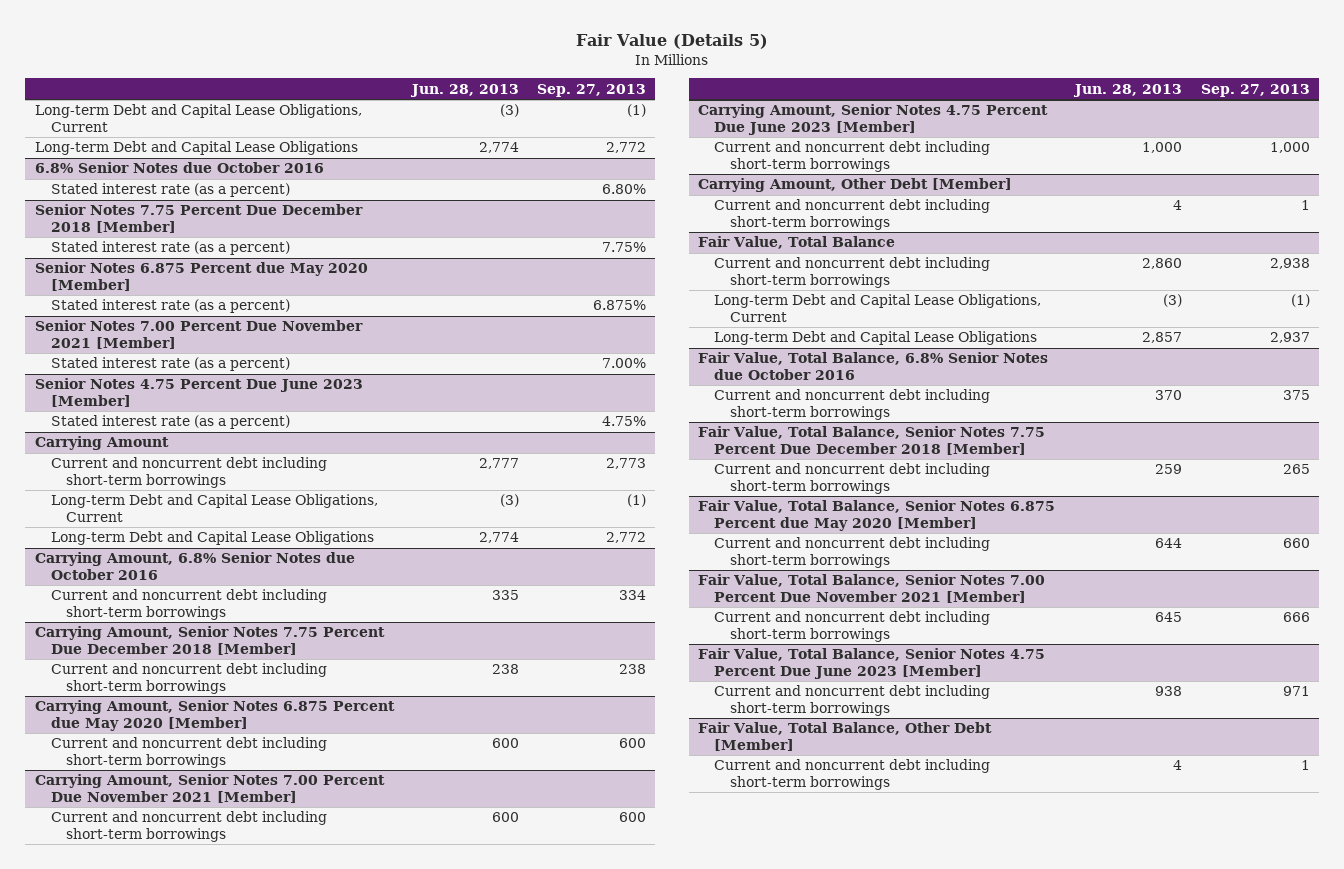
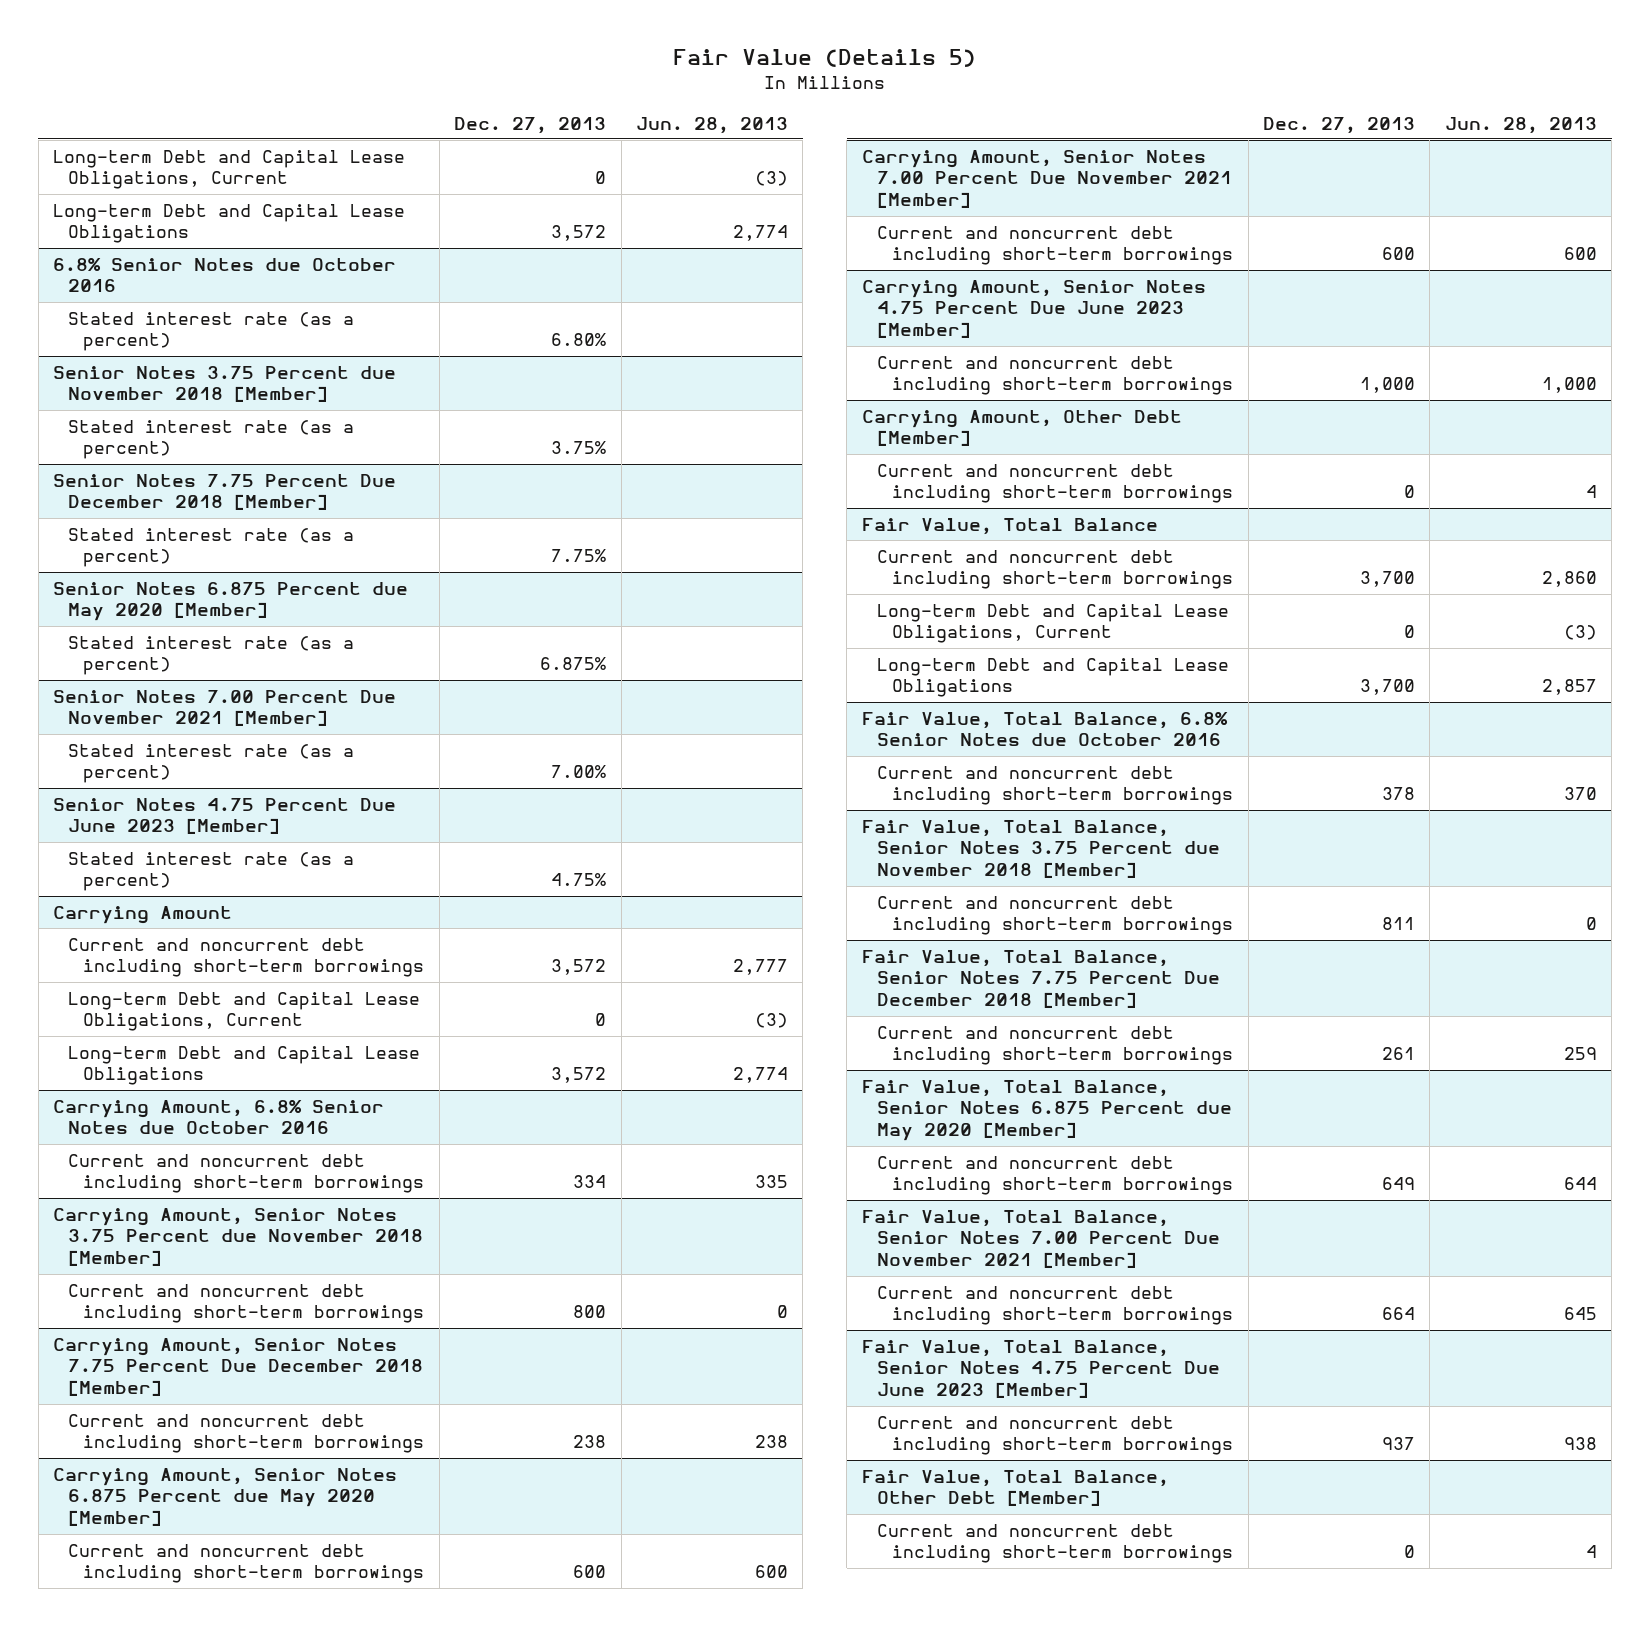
[537,83,647,97] Sep. 27, 2013 -> none
none -> [454,116,607,134] Dec. 27, 2013
none -> [52,365,396,403] Senior Notes 3.75 Percent due November 2018 [Member]
none -> [68,419,355,460] Stated interest rate (as a percent)
none -> [52,1207,424,1267] Carrying Amount, Senior Notes 3.75 Percent due November 2018 [Member]
none -> [68,1283,425,1324] Current and noncurrent debt including short-term borrowings
none -> [861,819,1221,879] Fair Value, Total Balance, Senior Notes 3.75 Percent due November 2018 [Member]
none -> [877,895,1234,936] Current and noncurrent debt including short-term borrowings

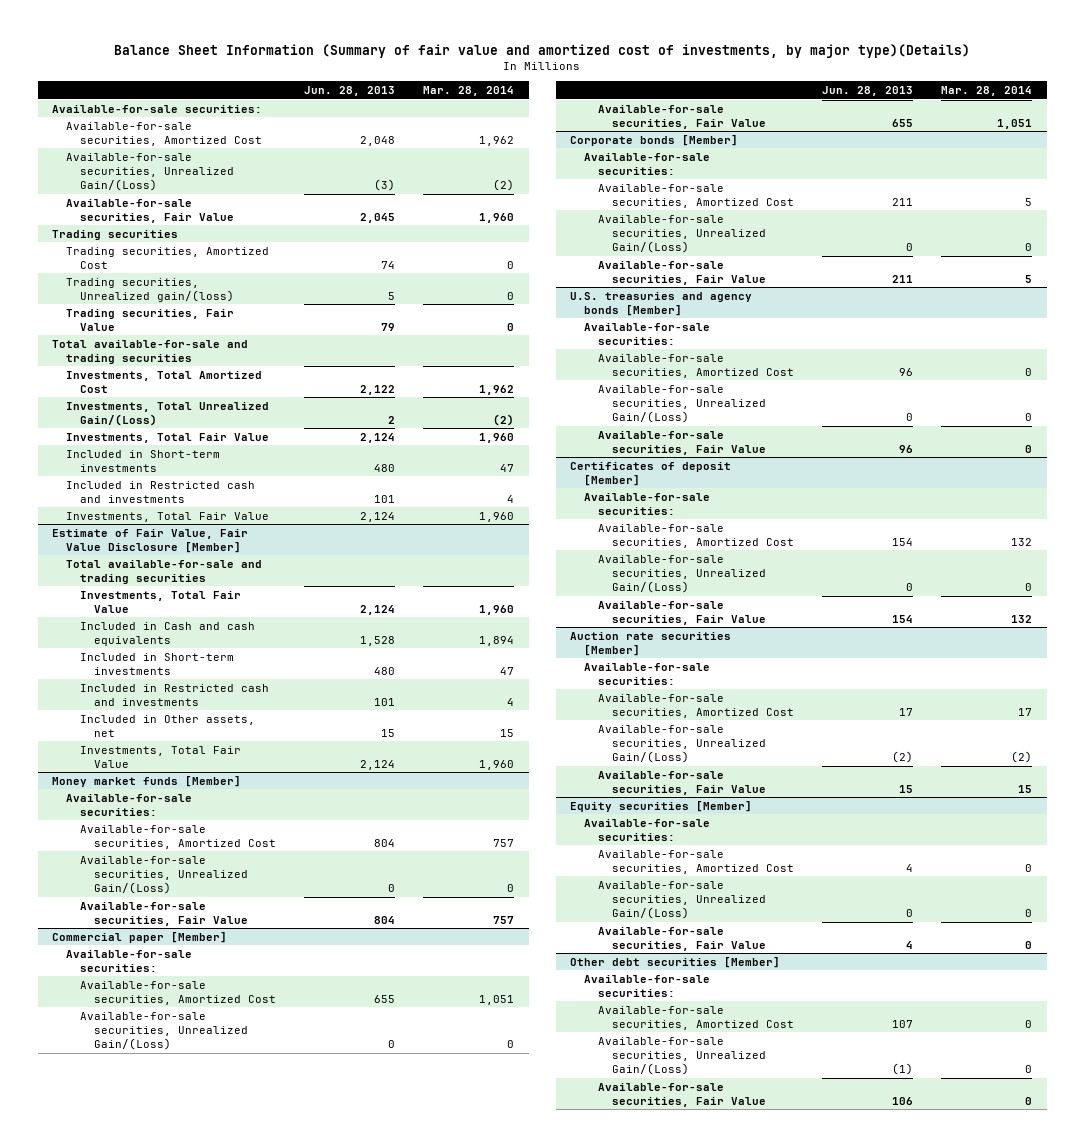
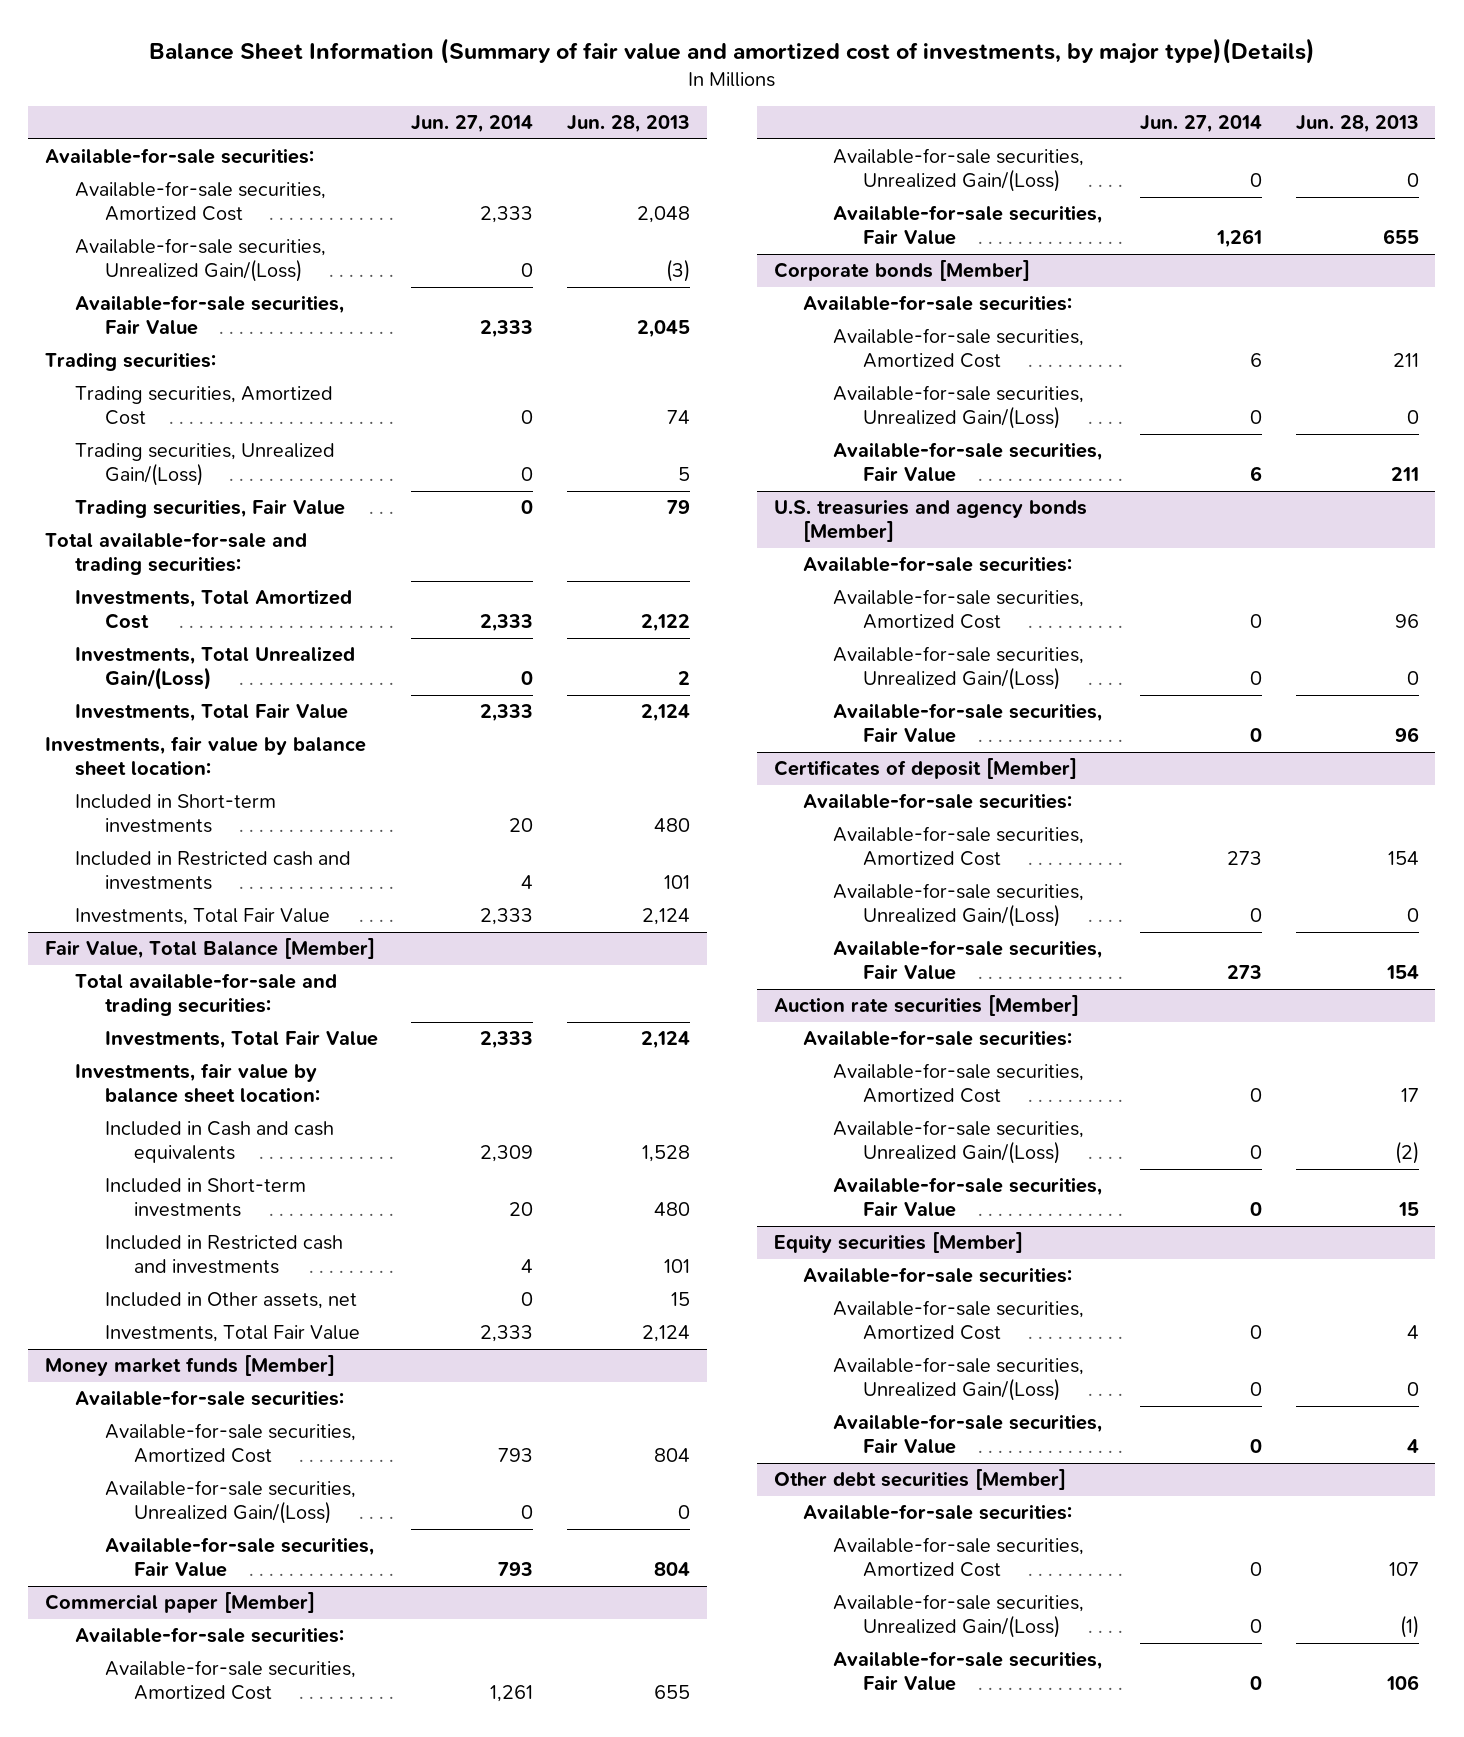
[423,85,515,96] Mar. 28, 2014 -> none
none -> [411,115,534,134] Jun. 27, 2014
[52,229,179,240] Trading securities -> [44,352,216,372] Trading securities:
[66,277,235,302] Trading securities, Unrealized gain/(loss) -> [74,443,335,487] Trading securities, Unrealized Gain/(Loss)
[52,339,249,364] Total available-for-sale and trading securities -> [44,532,307,576] Total available-for-sale and trading securities:
none -> [44,736,366,777] Investments, fair value by balance sheet location:
[52,528,249,553] Estimate of Fair Value, Fair Value Disclosure [Member] -> none
none -> [44,938,375,960] Fair Value, Total Balance [Member]
[66,559,263,584] Total available-for-sale and trading securities -> [74,973,337,1017] Total available-for-sale and trading securities:
none -> [74,1063,320,1104] Investments, fair value by balance sheet location:

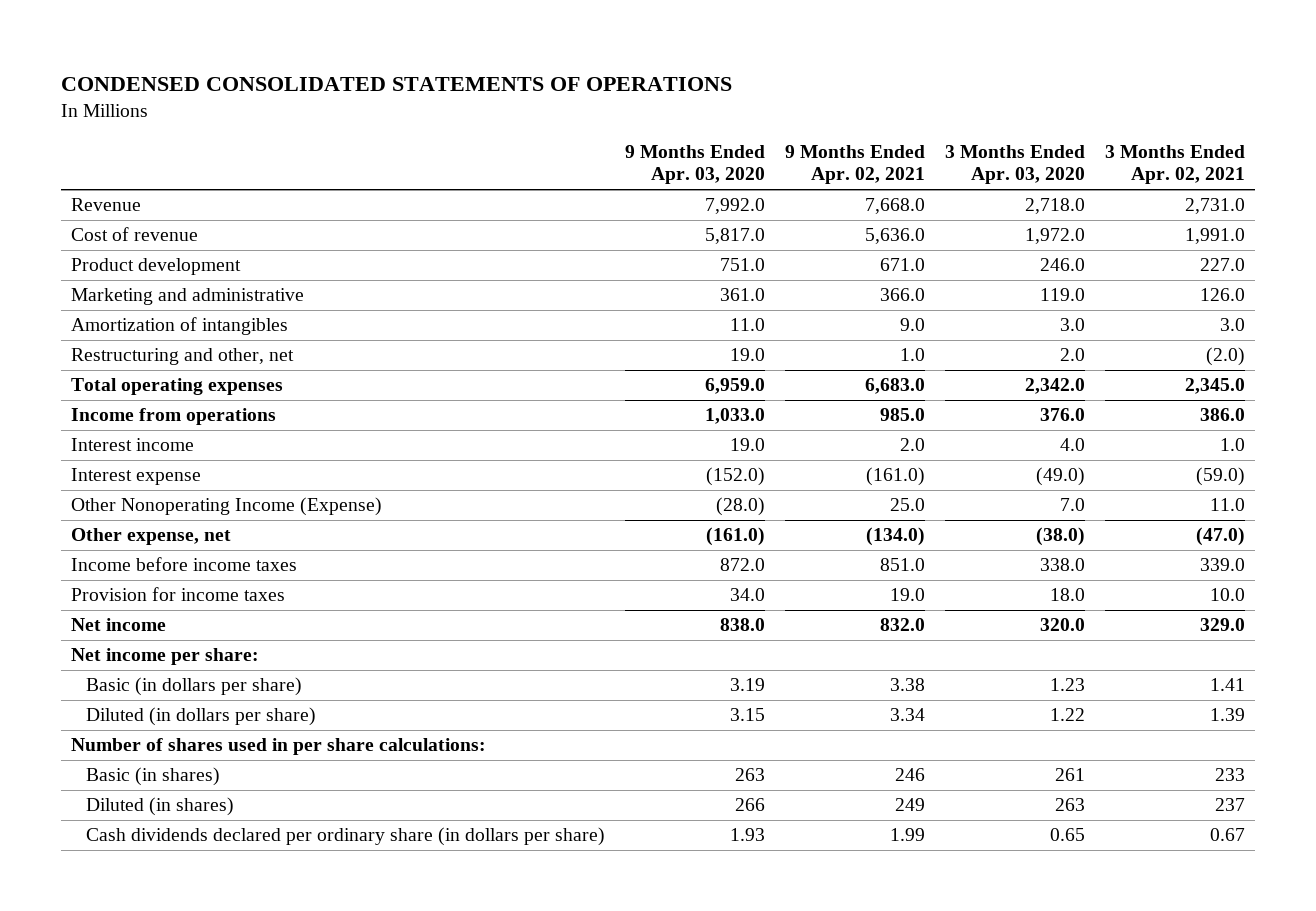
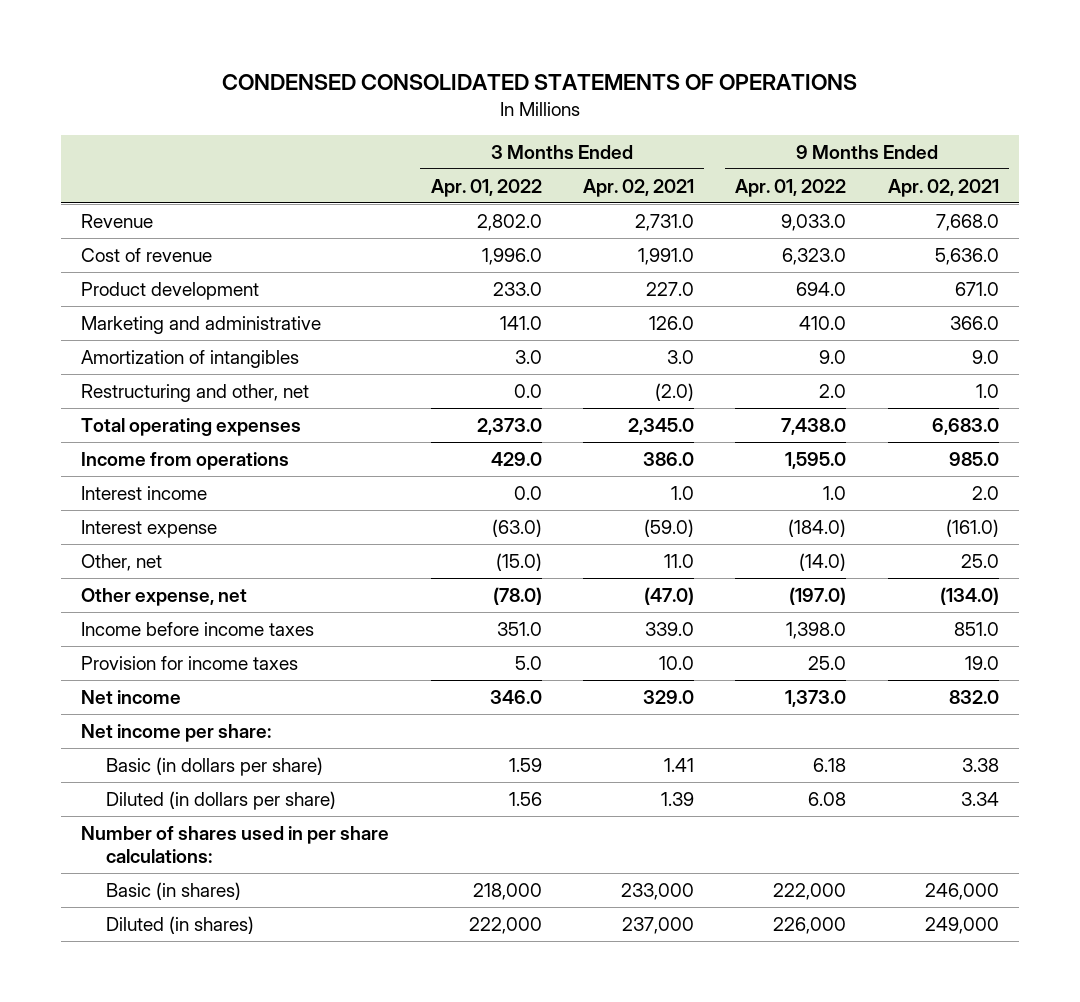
[624,144,765,185] 9 Months Ended Apr. 03, 2020 -> none
[944,144,1085,185] 3 Months Ended Apr. 03, 2020 -> none
none -> [430,178,542,197] Apr. 01, 2022
none -> [735,178,847,197] Apr. 01, 2022
[71,497,383,517] Other Nonoperating Income (Expense) -> [81,553,163,571] Other, net
[85,827,605,847] Cash dividends declared per ordinary share (in dollars per share) -> none
[894,768,925,782] 246 -> [924,882,999,900] 246,000
[1214,768,1245,782] 233 -> [621,882,695,900] 233,000
[894,798,925,812] 249 -> [924,916,999,934] 249,000
[1214,798,1245,812] 237 -> [622,916,695,934] 237,000

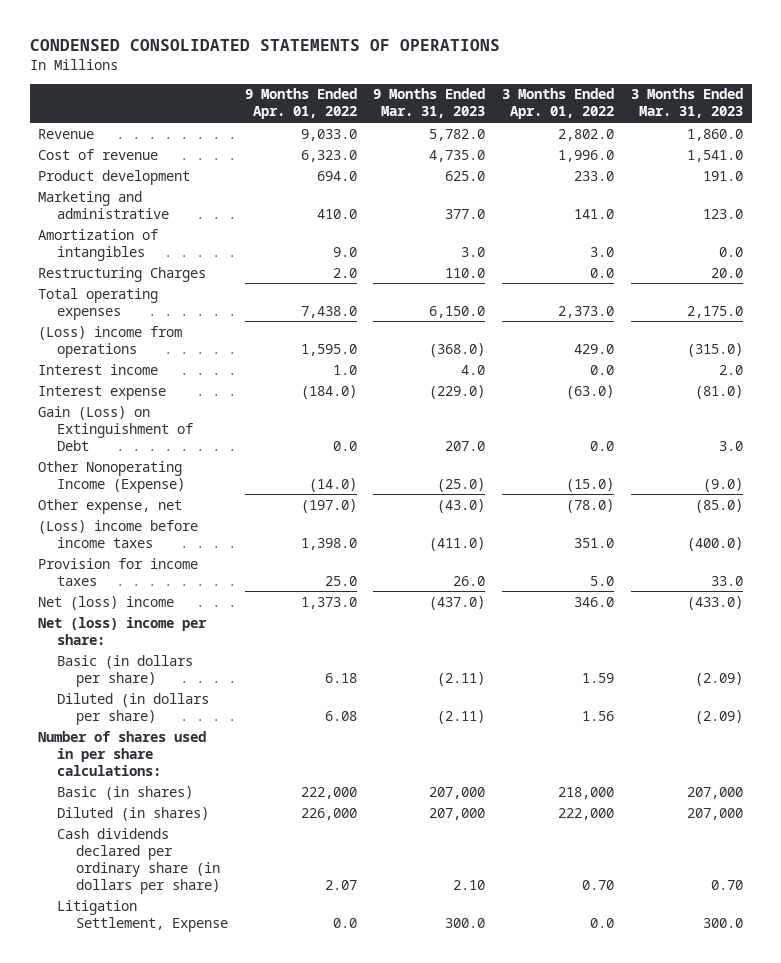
[583,178,695,197] Apr. 02, 2021 -> none
[887,178,999,197] Apr. 02, 2021 -> none
none -> [373,88,486,119] 9 Months Ended Mar. 31, 2023
none -> [631,88,744,119] 3 Months Ended Mar. 31, 2023
[81,383,310,402] Restructuring and other, net -> none
none -> [38,266,207,282] Restructuring Charges
[81,451,290,470] Income from operations -> [38,325,183,358] (Loss) income from operations
none -> [38,405,194,451] Gain (Loss) on Extinguishment of Debt
[81,553,163,571] Other, net -> [38,460,186,493] Other Nonoperating Income (Expense)
[81,621,315,636] Income before income taxes -> [38,519,199,548] (Loss) income before income taxes
[81,689,182,704] Net income -> [38,595,175,610] Net (loss) income
[81,723,272,742] Net income per share: -> [38,616,208,645] Net (loss) income per share:
none -> [57,827,220,894] Cash dividends declared per ordinary share (in dollars per share)
none -> [57,899,228,932] Litigation Settlement, Expense

